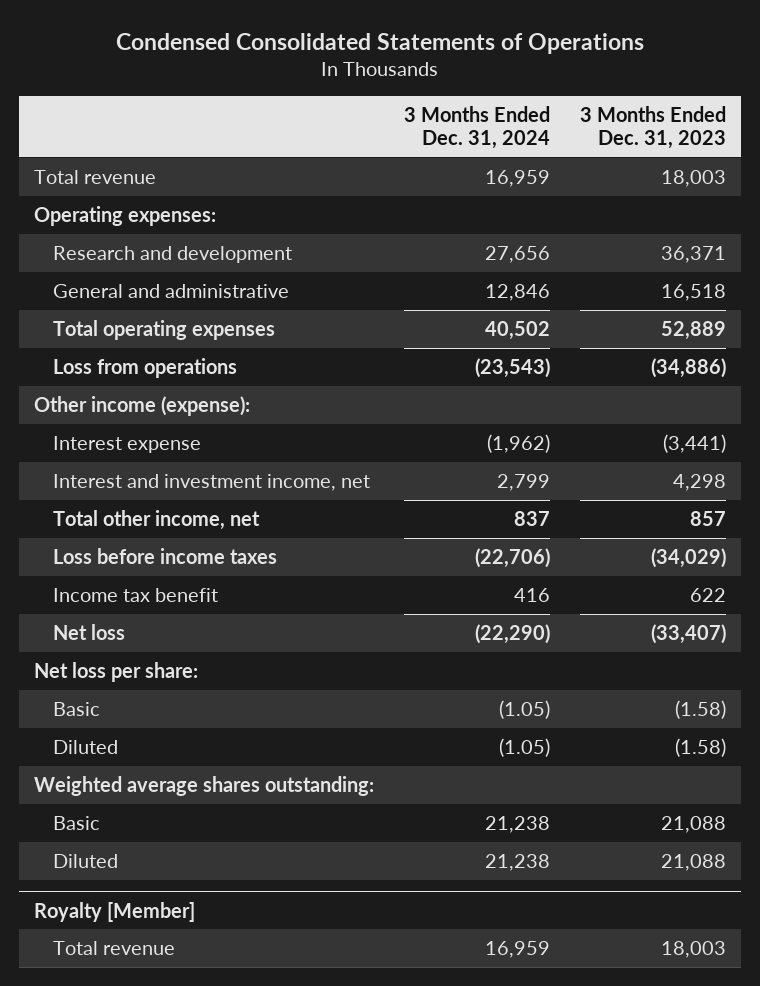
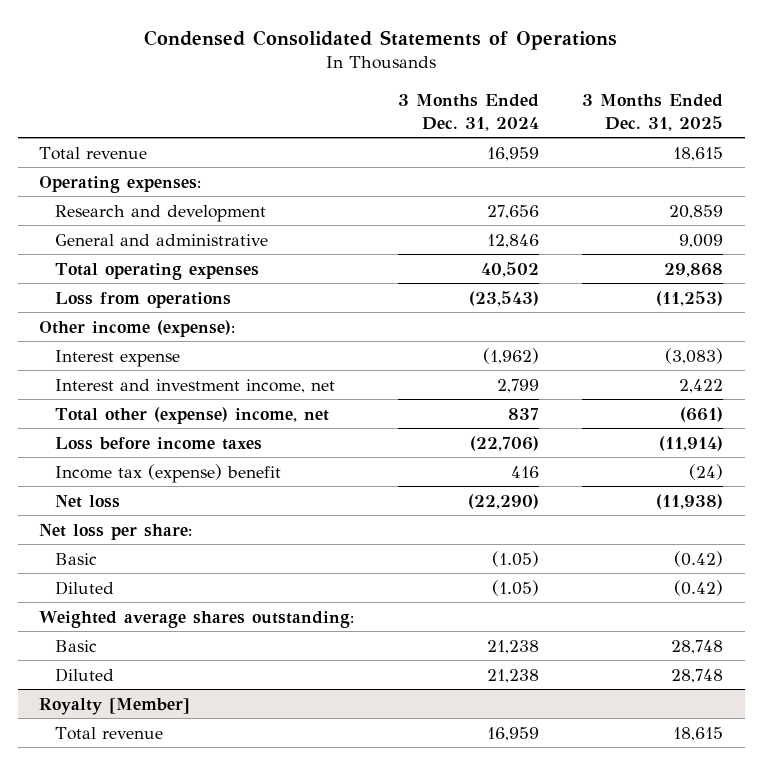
[579,105,726,149] 3 Months Ended Dec. 31, 2023 -> none
none -> [582,94,724,131] 3 Months Ended Dec. 31, 2025
[53,510,261,531] Total other income, net -> [54,406,329,424] Total other (expense) income, net
[53,588,219,603] Income tax benefit -> [54,463,281,483] Income tax (expense) benefit

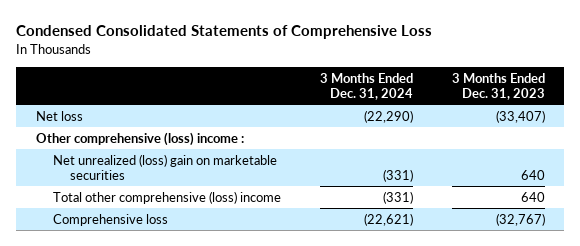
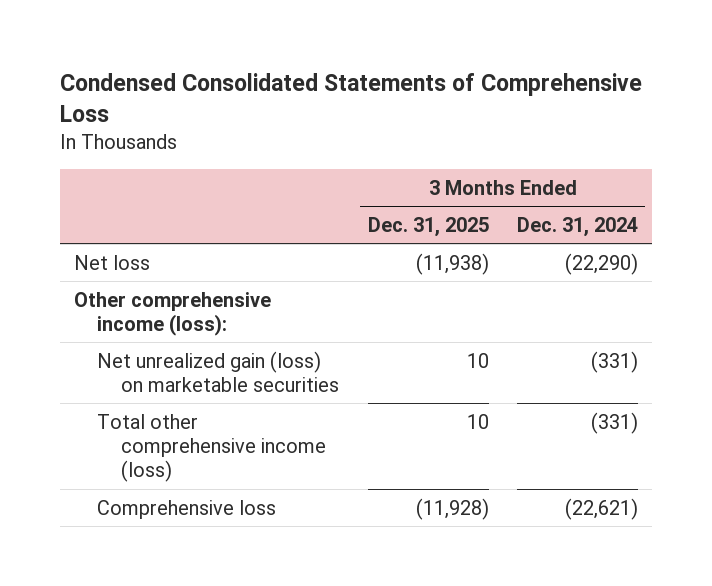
[451,72,545,101] 3 Months Ended Dec. 31, 2023 -> none
none -> [367,216,489,237] Dec. 31, 2025
[35,131,244,146] Other comprehensive (loss) income : -> [73,291,271,337] Other comprehensive income (loss):
[52,153,277,181] Net unrealized (loss) gain on marketable securities -> [97,350,340,393] Net unrealized gain (loss) on marketable securities
[52,190,281,204] Total other comprehensive (loss) income -> [97,413,327,483] Total other comprehensive income (loss)

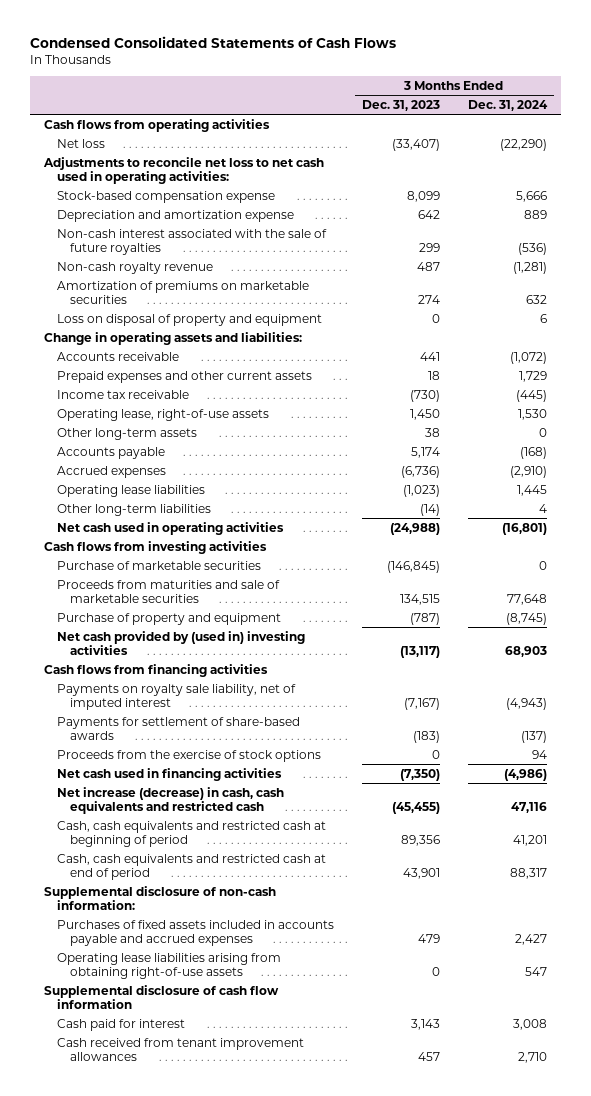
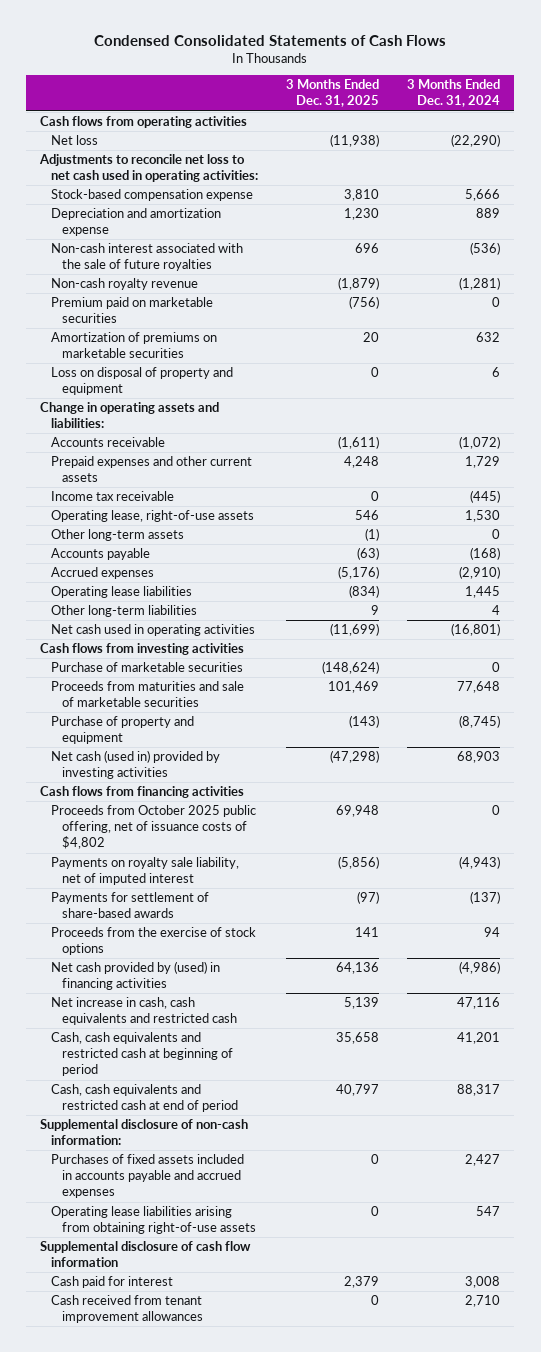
[361,100,440,112] Dec. 31, 2023 -> none
none -> [286,79,380,108] 3 Months Ended Dec. 31, 2025
none -> [51,297,214,324] Premium paid on marketable securities
[56,630,305,655] Net cash provided by (used in) investing activities -> [51,750,221,780] Net cash (used in) provided by investing activities
none -> [51,805,257,850] Proceeds from October 2025 public offering, net of issuance costs of $4,802
[56,767,282,781] Net cash used in financing activities -> [51,961,221,991] Net cash provided by (used) in financing activities
[56,786,284,814] Net increase (decrease) in cash, cash equivalents and restricted cash -> [51,997,238,1026] Net increase in cash, cash equivalents and restricted cash

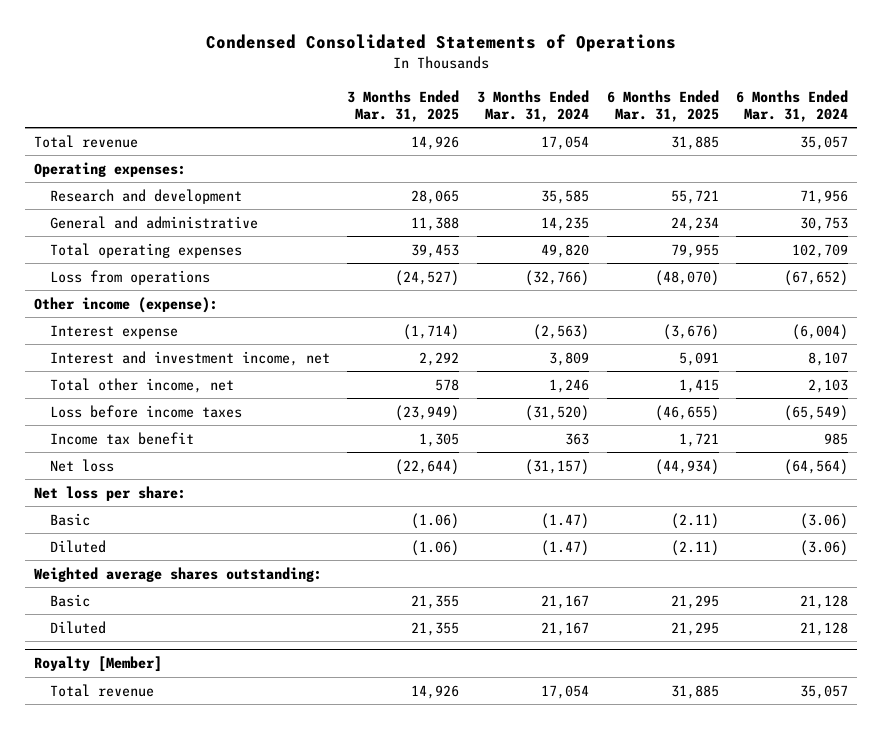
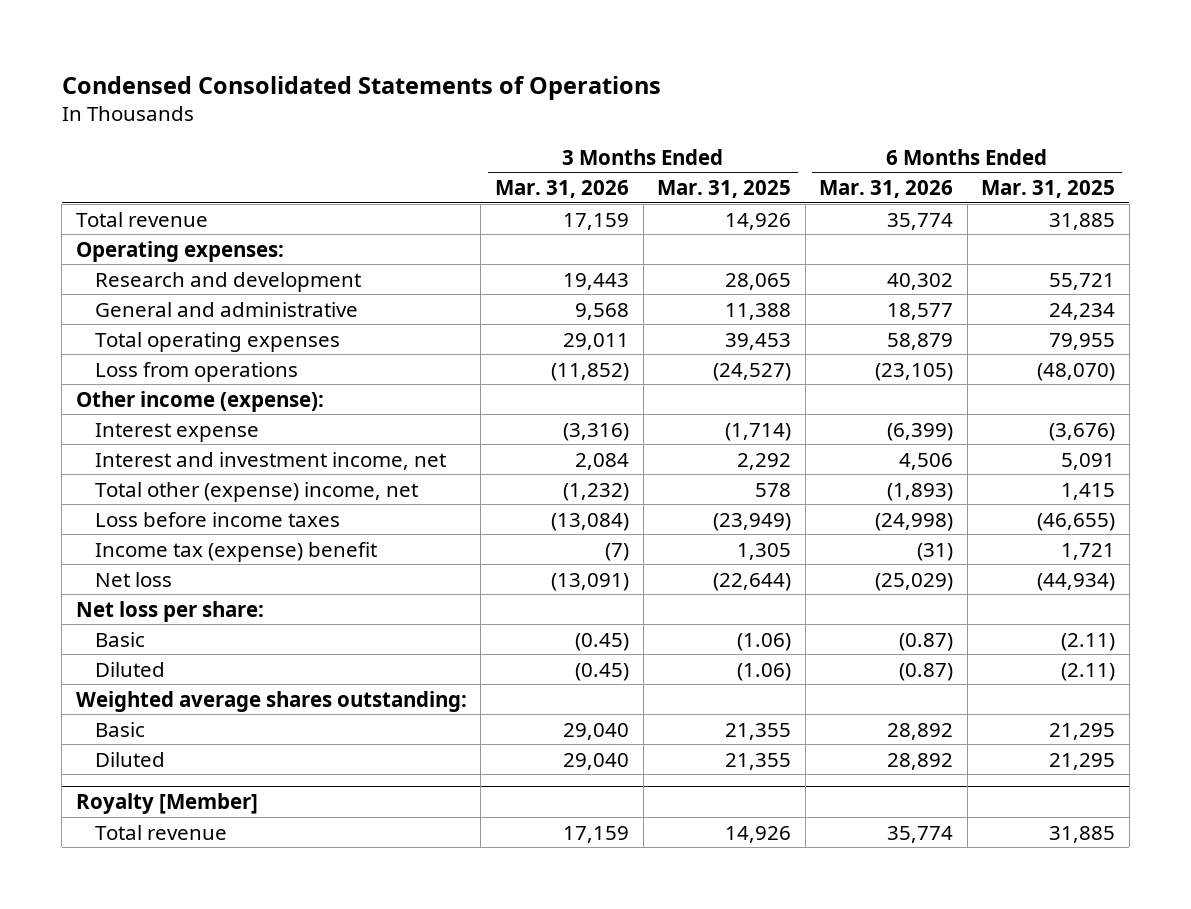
[477,89,590,122] 3 Months Ended Mar. 31, 2024 -> none
[736,89,849,122] 6 Months Ended Mar. 31, 2024 -> none
none -> [495,180,630,199] Mar. 31, 2026
none -> [819,180,954,199] Mar. 31, 2026
[49,377,234,393] Total other income, net -> [95,481,419,502] Total other (expense) income, net
[49,431,194,445] Income tax benefit -> [95,541,378,562] Income tax (expense) benefit

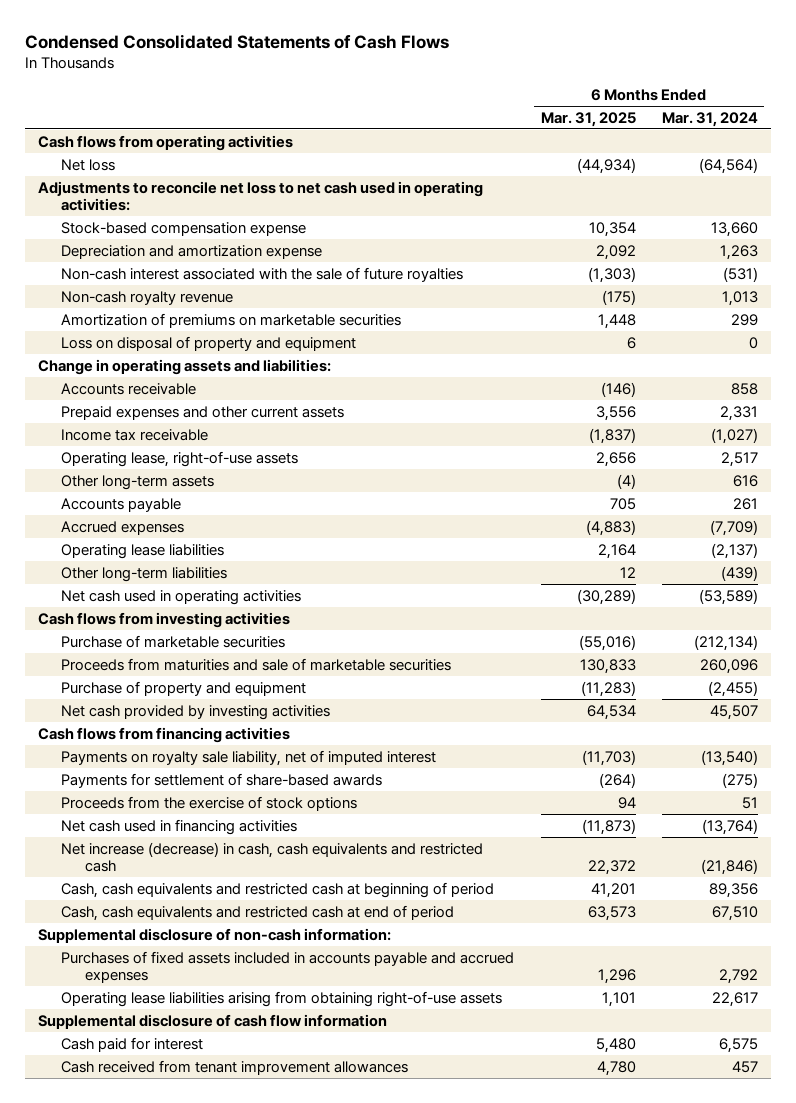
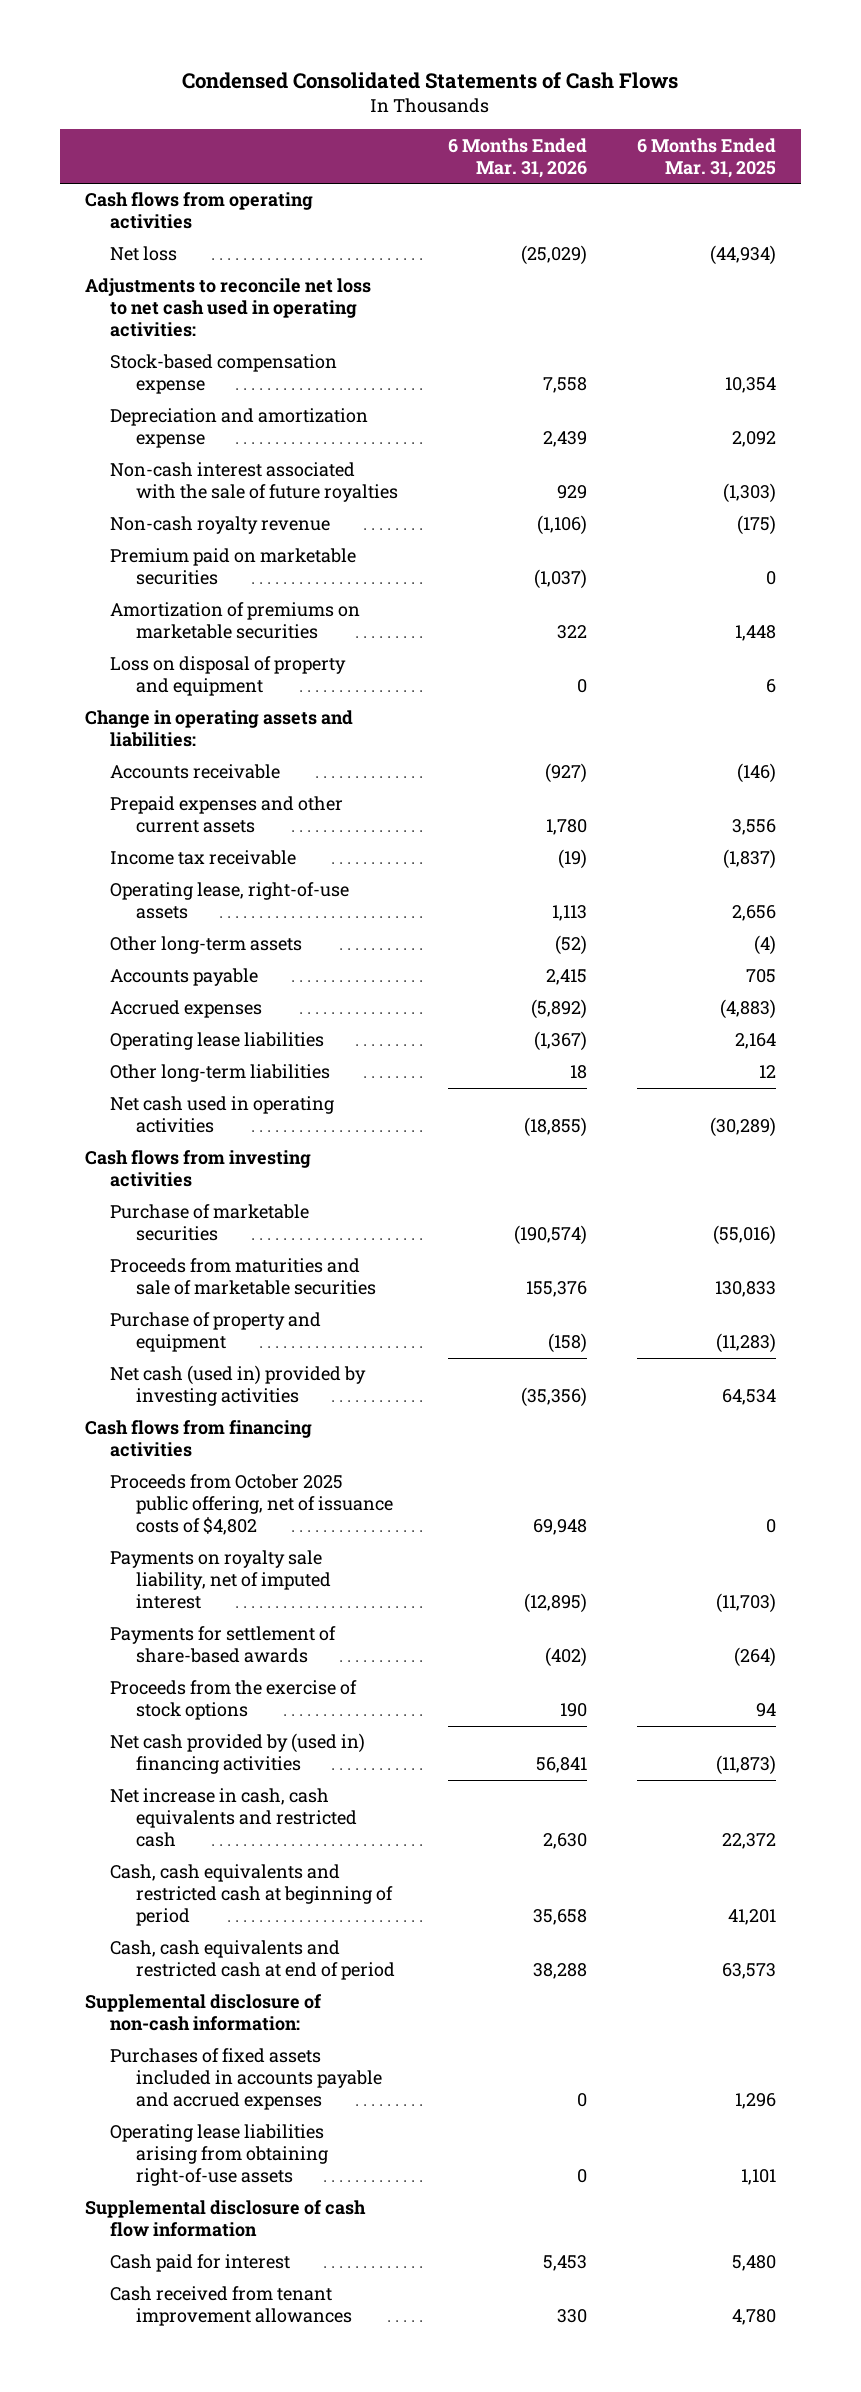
[661,111,758,127] Mar. 31, 2024 -> none
none -> [447,137,587,178] 6 Months Ended Mar. 31, 2026
none -> [110,548,357,586] Premium paid on marketable securities
[61,704,331,720] Net cash provided by investing activities -> [110,1365,367,1407] Net cash (used in) provided by investing activities
none -> [110,1474,393,1536] Proceeds from October 2025 public offering, net of issuance costs of $4,802
[61,818,298,835] Net cash used in financing activities -> [110,1733,366,1775] Net cash provided by (used in) financing activities
[61,841,484,873] Net increase (decrease) in cash, cash equivalents and restricted cash -> [110,1788,357,1848] Net increase in cash, cash equivalents and restricted cash

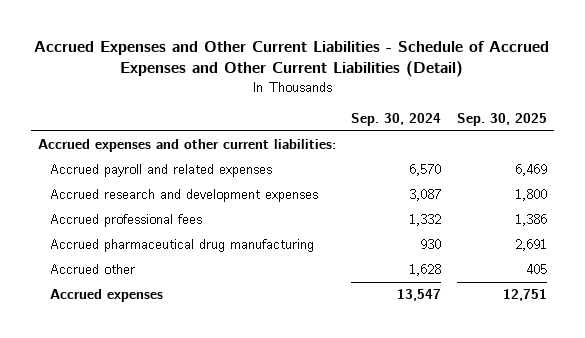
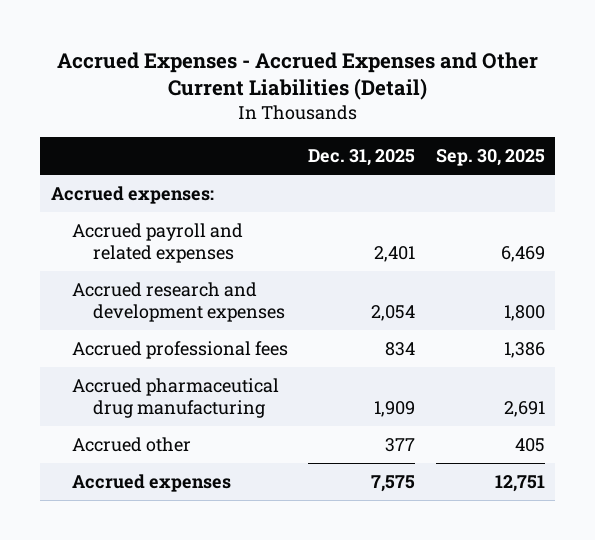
[34,40,550,78] Accrued Expenses and Other Current Liabilities - Schedule of Accrued Expenses and Other Current Liabilities (Detail) -> [56,51,538,101] Accrued Expenses - Accrued Expenses and Other Current Liabilities (Detail)
[351,112,442,126] Sep. 30, 2024 -> none
none -> [308,148,416,166] Dec. 31, 2025
[38,139,337,153] Accrued expenses and other current liabilities: -> [50,185,214,204] Accrued expenses:

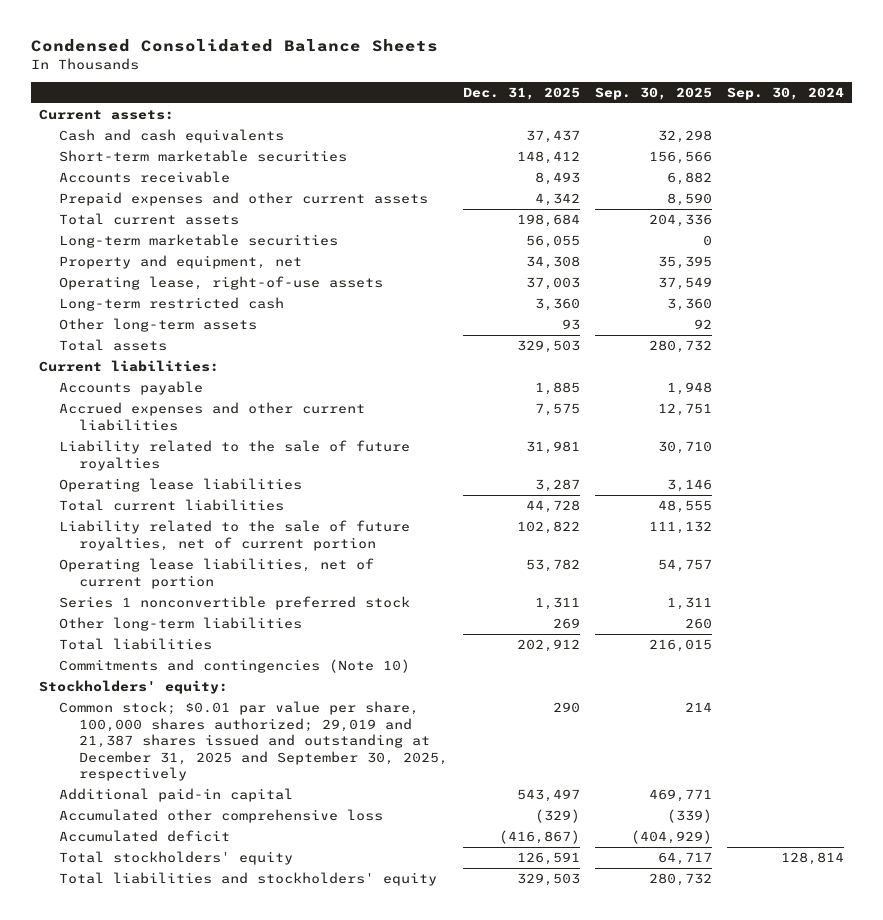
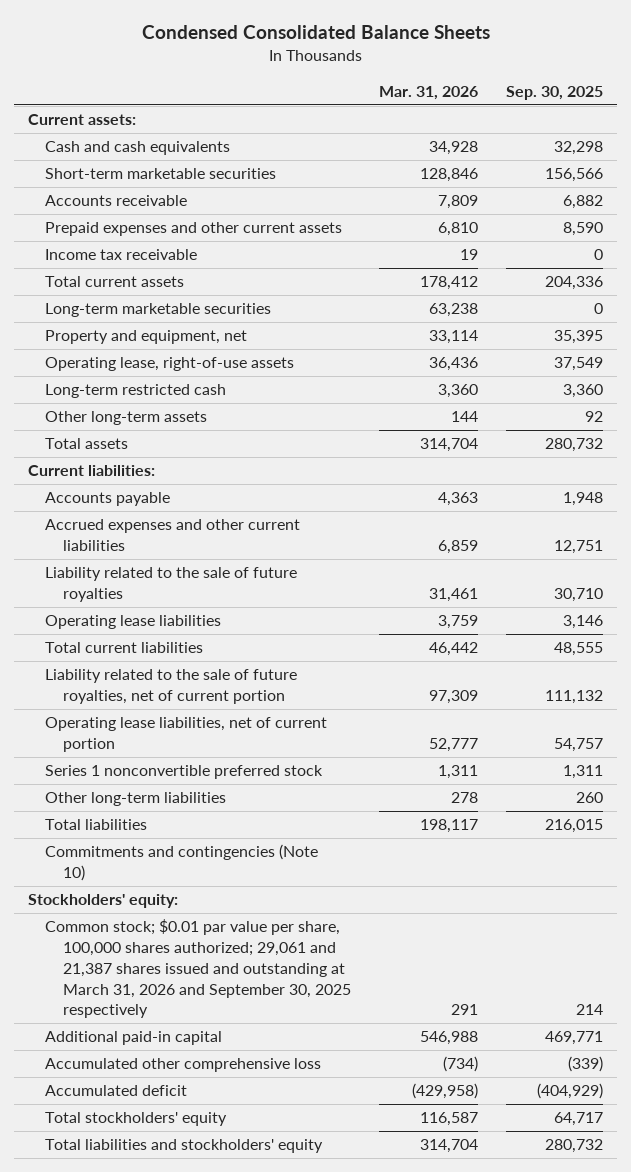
[463,86,581,100] Dec. 31, 2025 -> none
[727,86,845,100] Sep. 30, 2024 -> none
none -> [378,85,478,100] Mar. 31, 2026
none -> [45,249,198,261] Income tax receivable
[58,701,449,782] Common stock; $0.01 par value per share, 100,000 shares authorized; 29,019 and 21,387 shares issued and outstanding at December 31, 2025 and September 30, 2025, respectively -> [45,919,351,1019] Common stock; $0.01 par value per share, 100,000 shares authorized; 29,061 and 21,387 shares issued and outstanding at March 31, 2026 and September 30, 2025 respectively

